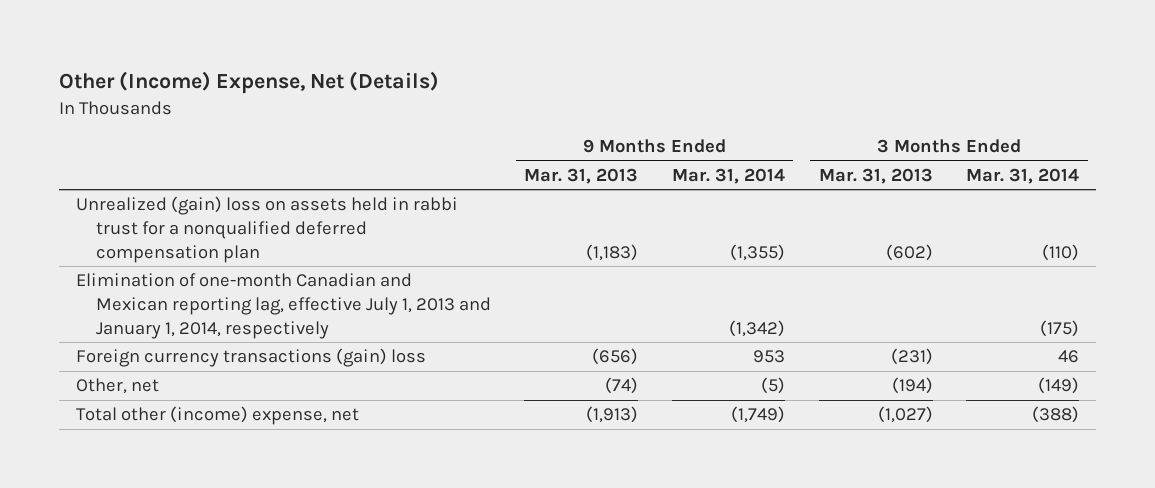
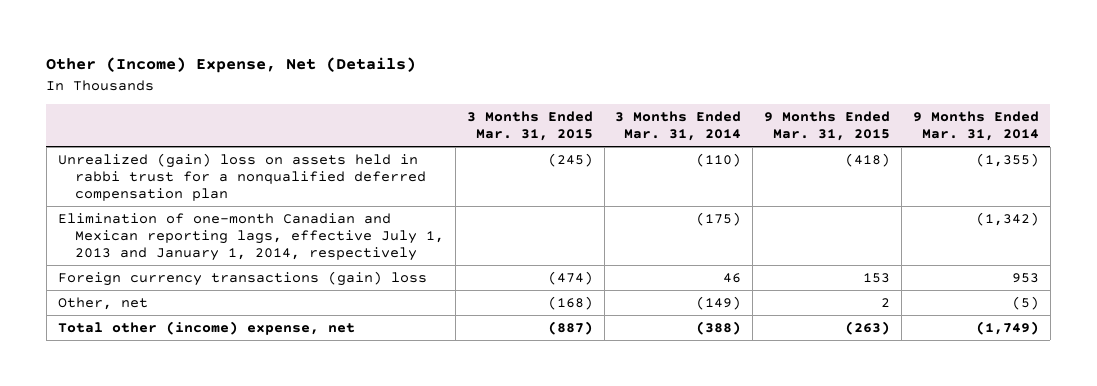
[524,167,639,184] Mar. 31, 2013 -> none
[818,167,933,184] Mar. 31, 2013 -> none
none -> [466,111,593,142] 3 Months Ended Mar. 31, 2015
none -> [764,111,891,142] 9 Months Ended Mar. 31, 2015
[76,273,491,339] Elimination of one-month Canadian and Mexican reporting lag, effective July 1, 2013 and January 1, 2014, respectively -> [57,212,445,262] Elimination of one-month Canadian and Mexican reporting lags, effective July 1, 2013 and January 1, 2014, respectively

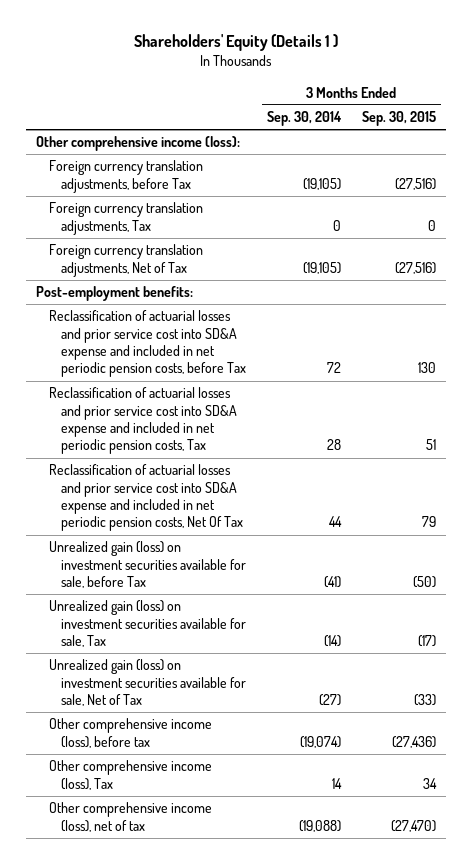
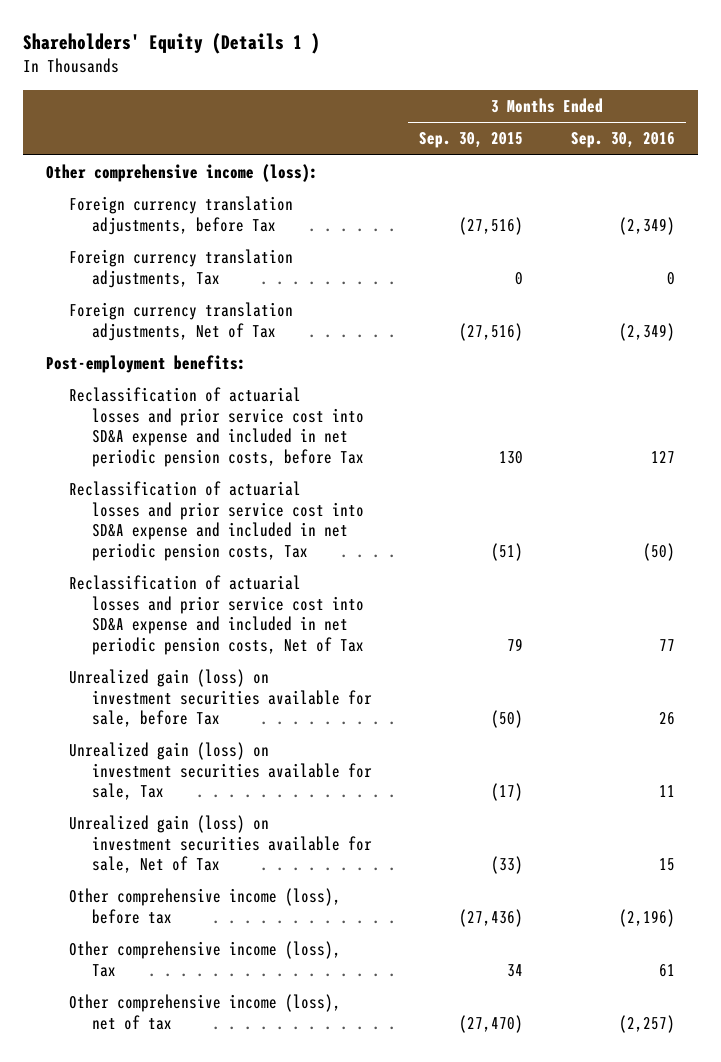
[266,111,342,127] Sep. 30, 2014 -> none
none -> [570,132,675,149] Sep. 30, 2016
[425,439,436,451] 51 -> [491,542,524,561] (51)
[48,464,244,532] Reclassification of actuarial losses and prior service cost into SD&A expense and included in net periodic pension costs, Net Of Tax -> [69,575,365,655] Reclassification of actuarial losses and prior service cost into SD&A expense and included in net periodic pension costs, Net of Tax

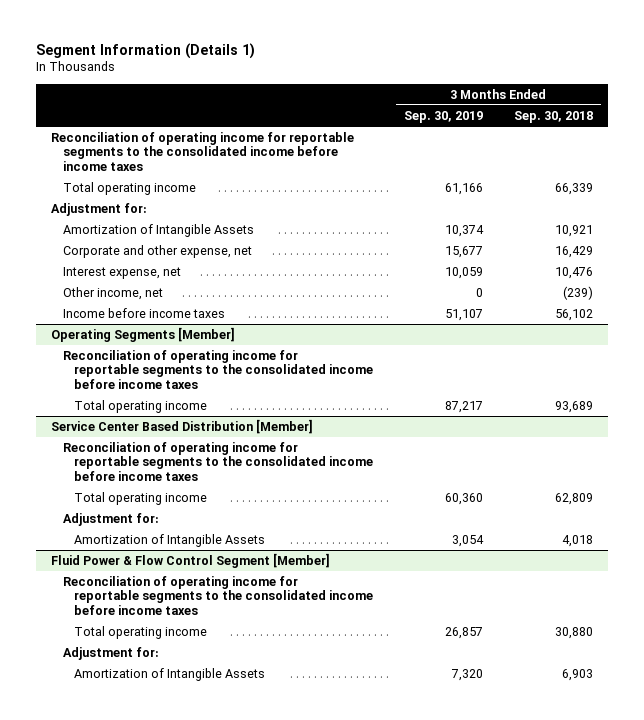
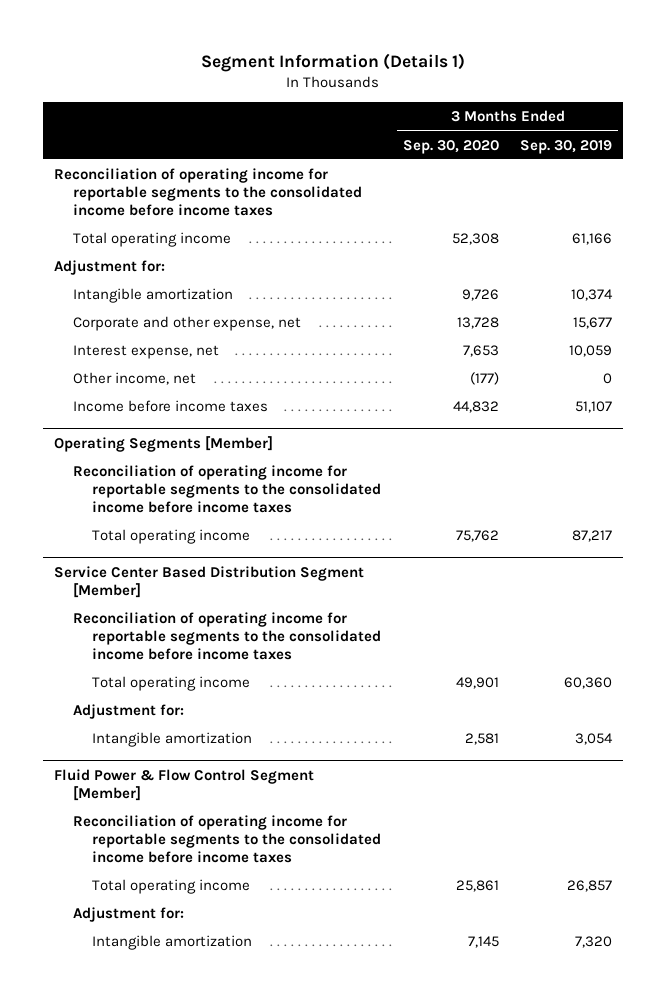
[513,111,593,124] Sep. 30, 2018 -> none
none -> [402,139,499,154] Sep. 30, 2020
[62,224,254,238] Amortization of Intangible Assets -> [72,287,233,303] Intangible amortization
[51,419,314,435] Service Center Based Distribution [Member] -> [53,565,364,598] Service Center Based Distribution Segment [Member]
[74,534,266,548] Amortization of Intangible Assets -> [92,731,253,747] Intangible amortization
[74,668,266,682] Amortization of Intangible Assets -> [92,934,253,950] Intangible amortization

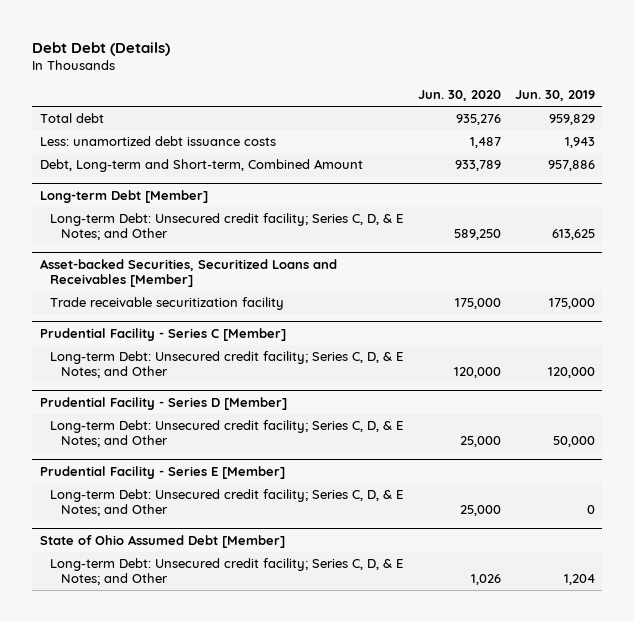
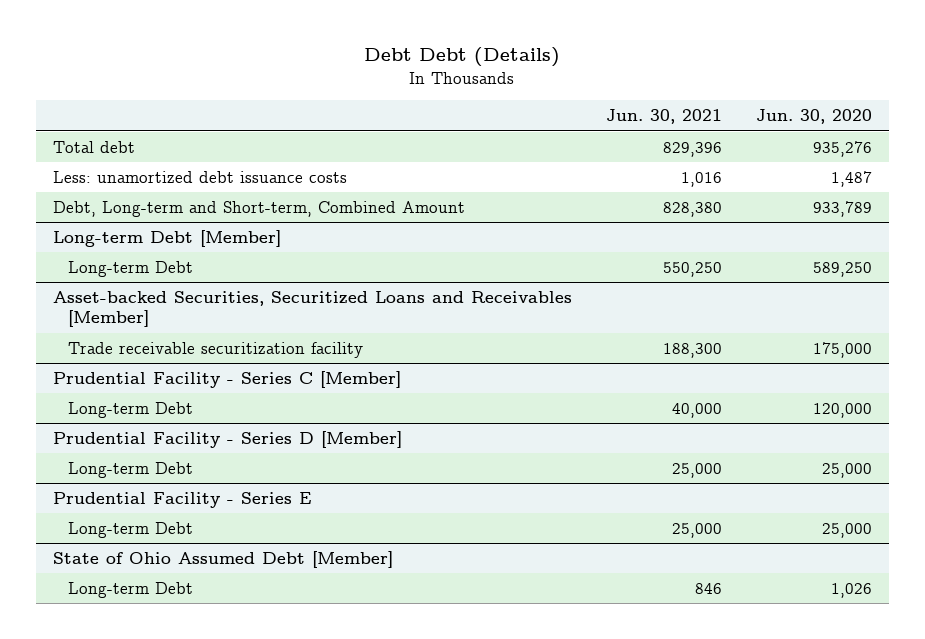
[514,90,595,102] Jun. 30, 2019 -> none
none -> [605,109,722,125] Jun. 30, 2021
[50,213,404,241] Long-term Debt: Unsecured credit facility; Series C, D, & E Notes; and Other -> [67,260,193,277] Long-term Debt
[50,351,404,379] Long-term Debt: Unsecured credit facility; Series C, D, & E Notes; and Other -> [67,401,193,418] Long-term Debt
[50,420,404,448] Long-term Debt: Unsecured credit facility; Series C, D, & E Notes; and Other -> [67,461,193,478] Long-term Debt
[39,465,285,479] Prudential Facility - Series E [Member] -> [52,491,311,508] Prudential Facility - Series E
[50,489,404,517] Long-term Debt: Unsecured credit facility; Series C, D, & E Notes; and Other -> [67,521,193,538] Long-term Debt
[50,558,404,586] Long-term Debt: Unsecured credit facility; Series C, D, & E Notes; and Other -> [67,581,193,598] Long-term Debt

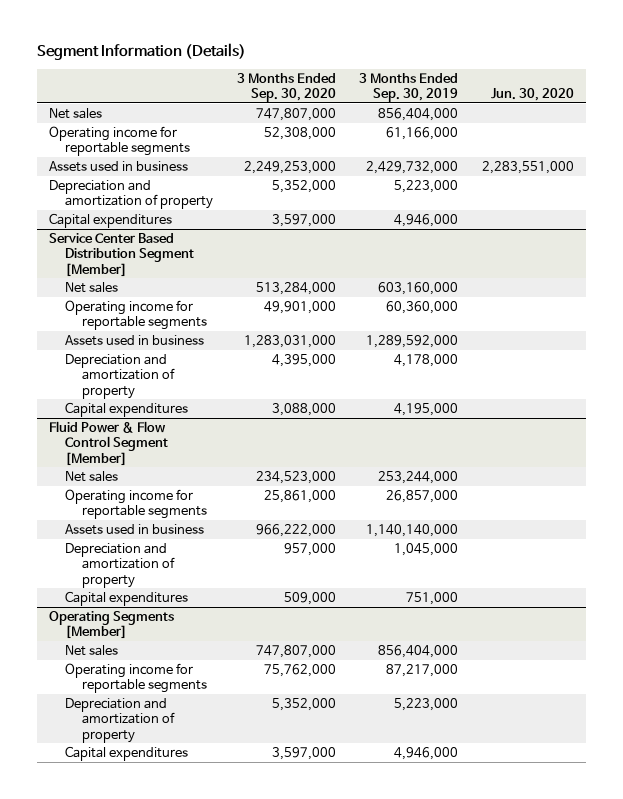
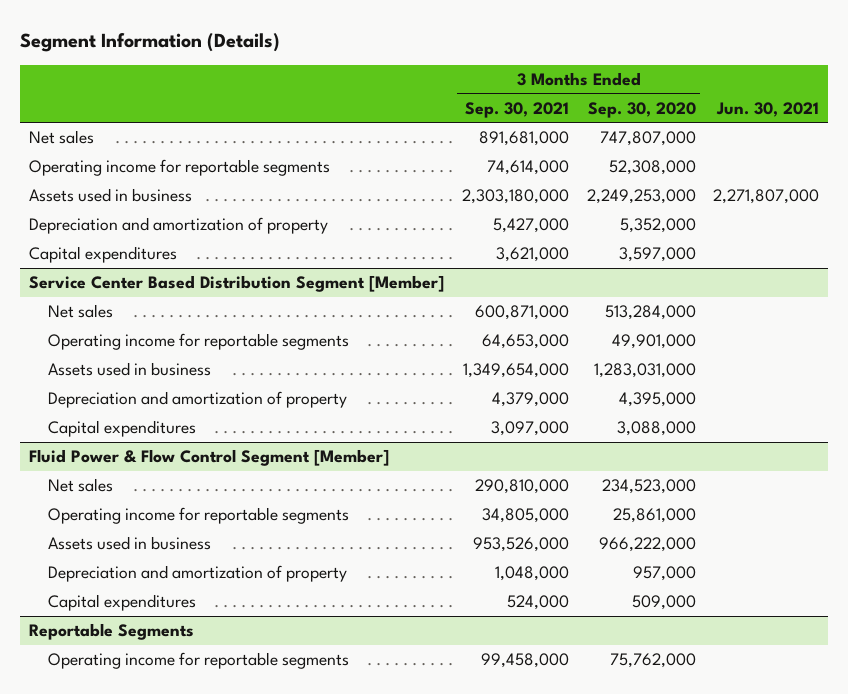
[359,72,459,103] 3 Months Ended Sep. 30, 2019 -> none
[491,88,575,102] Jun. 30, 2020 -> none
none -> [464,101,569,118] Sep. 30, 2021
none -> [716,101,820,117] Jun. 30, 2021
[48,610,174,640] Operating Segments [Member] -> none
[65,644,119,656] Net sales -> none
none -> [29,623,195,641] Reportable Segments
[65,697,176,743] Depreciation and amortization of property -> none
[65,745,189,761] Capital expenditures -> none

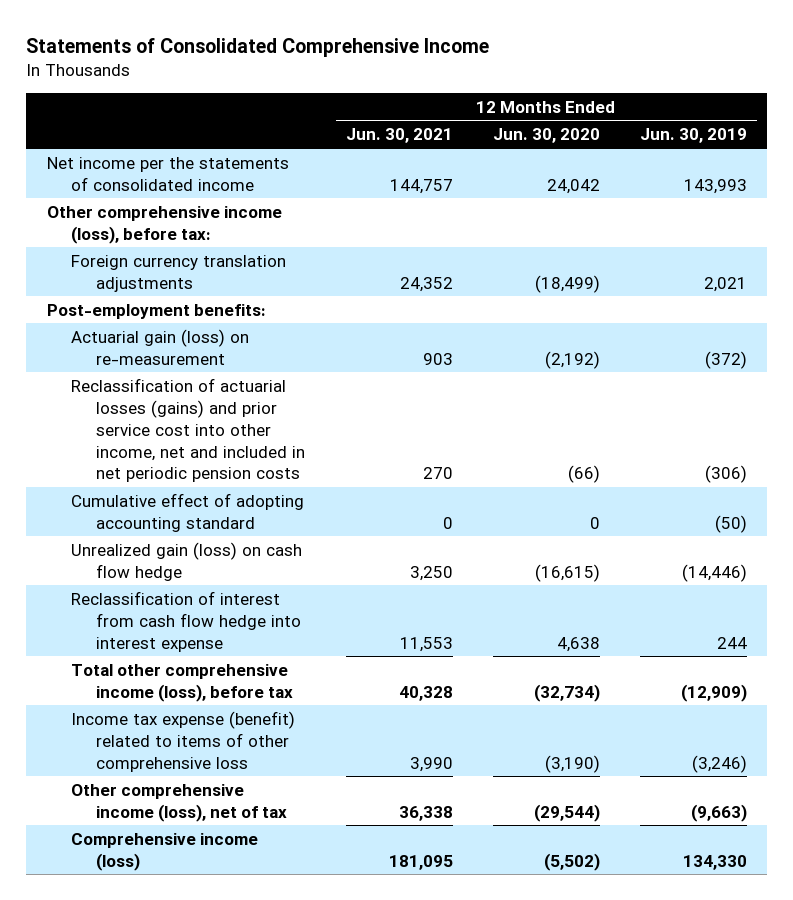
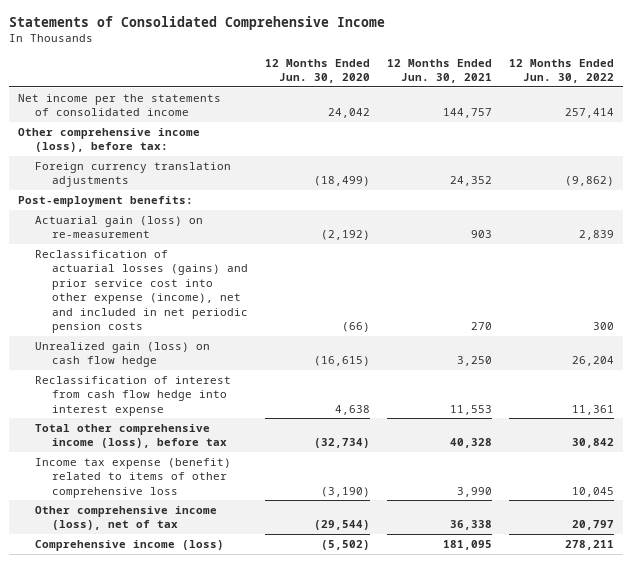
[639,128,747,144] Jun. 30, 2019 -> none
none -> [509,58,615,84] 12 Months Ended Jun. 30, 2022
[71,492,305,532] Cumulative effect of adopting accounting standard -> none
[71,377,306,483] Reclassification of actuarial losses (gains) and prior service cost into other income, net and included in net periodic pension costs -> [34,249,248,333] Reclassification of actuarial losses (gains) and prior service cost into other expense (income), net and included in net periodic pension costs

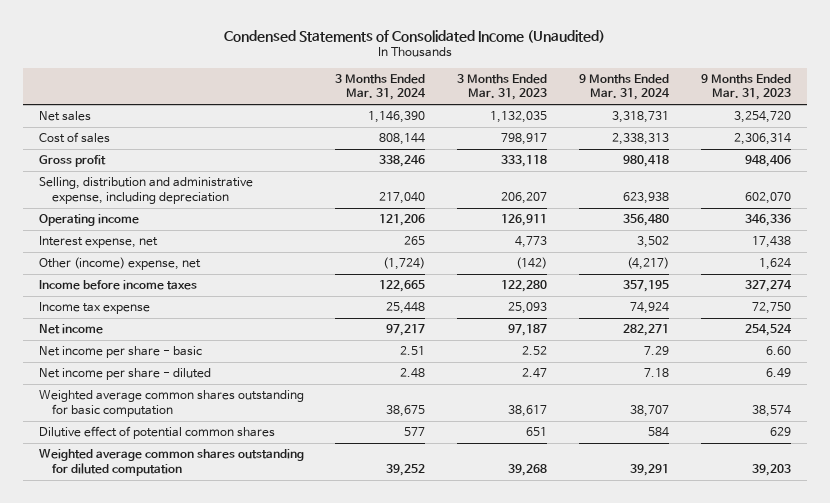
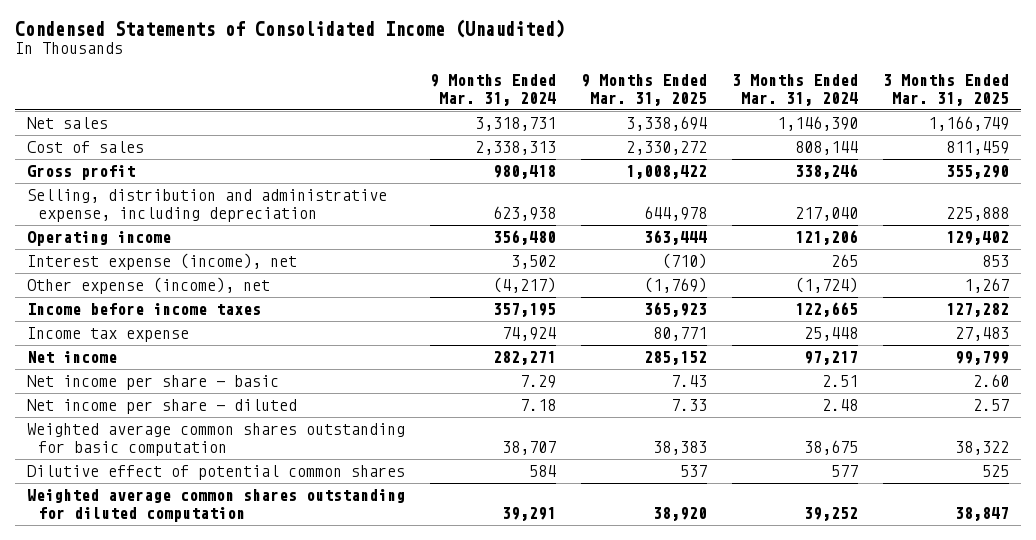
[457,73,548,101] 3 Months Ended Mar. 31, 2023 -> none
[701,73,792,101] 9 Months Ended Mar. 31, 2023 -> none
none -> [581,74,708,106] 9 Months Ended Mar. 31, 2025
none -> [882,74,1009,106] 3 Months Ended Mar. 31, 2025
[38,236,158,249] Interest expense, net -> [27,253,298,271] Interest expense (income), net
[38,257,201,271] Other (income) expense, net -> [27,277,271,295] Other expense (income), net

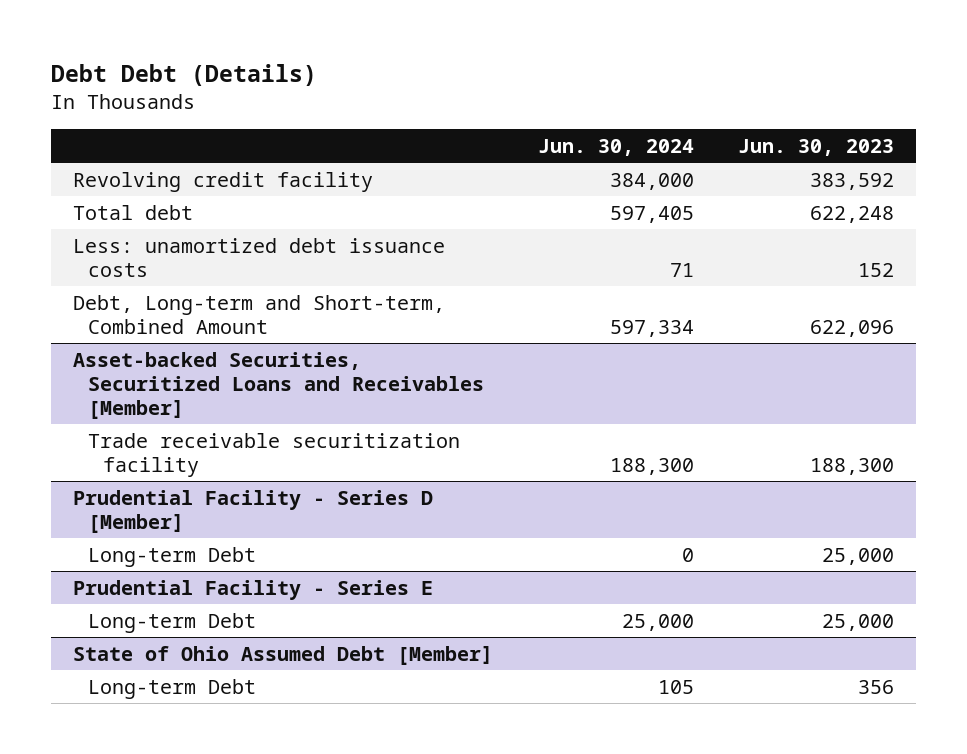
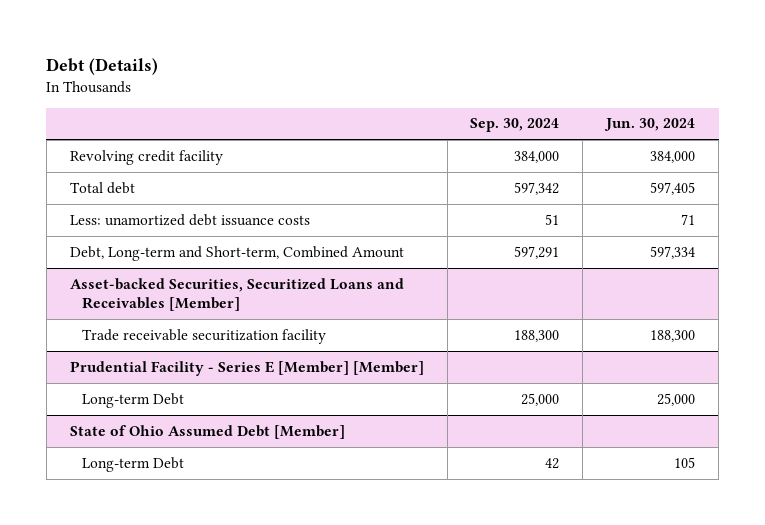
[50,63,317,86] Debt Debt (Details) -> [46,57,159,75] Debt (Details)
[738,138,895,156] Jun. 30, 2023 -> none
none -> [470,118,560,133] Sep. 30, 2024
[73,489,434,533] Prudential Facility - Series D [Member] -> none
[88,546,257,567] Long-term Debt -> none
[73,579,434,600] Prudential Facility - Series E -> [69,360,424,376] Prudential Facility - Series E [Member] [Member]

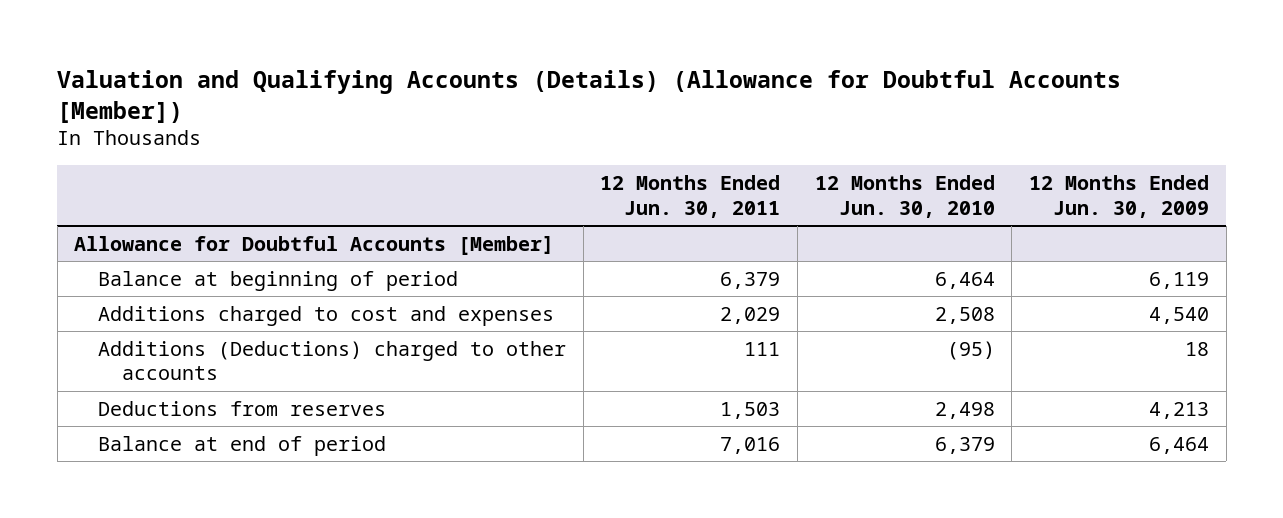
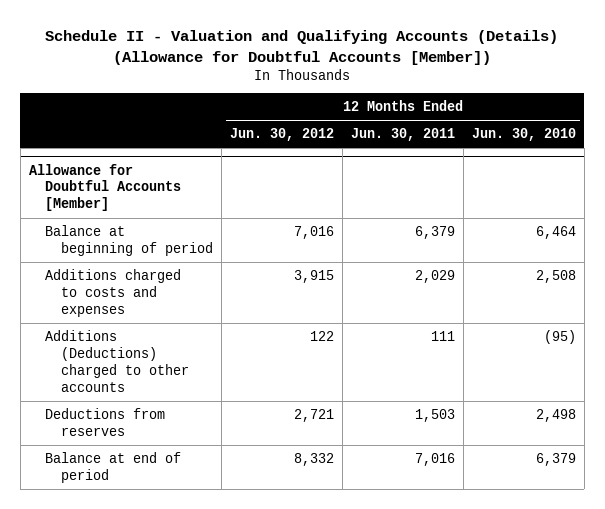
[57,69,1122,123] Valuation and Qualifying Accounts (Details) (Allowance for Doubtful Accounts [Member]) -> [45,29,559,65] Schedule II - Valuation and Qualifying Accounts (Details) (Allowance for Doubtful Accounts [Member])
[1028,175,1209,218] 12 Months Ended Jun. 30, 2009 -> none
none -> [230,128,335,142] Jun. 30, 2012
[97,305,554,326] Additions charged to cost and expenses -> [44,269,181,317] Additions charged to costs and expenses

